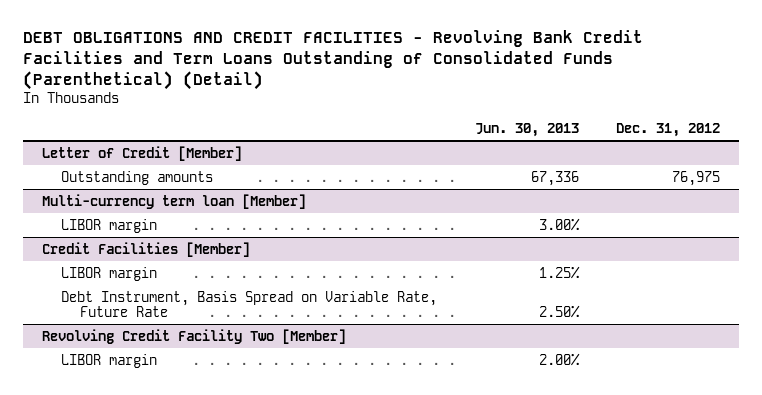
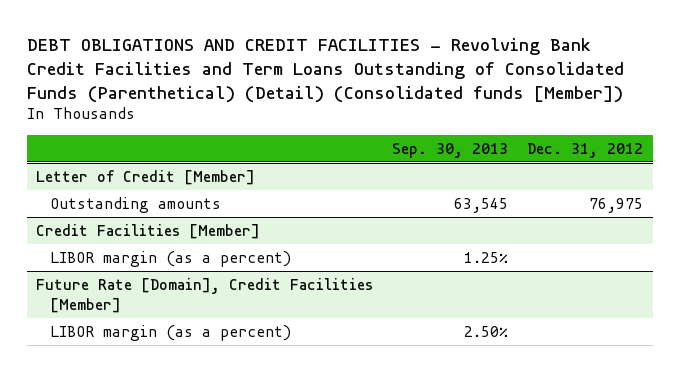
[22,30,643,91] DEBT OBLIGATIONS AND CREDIT FACILITIES - Revolving Bank Credit Facilities and Term Loans Outstanding of Consolidated Funds (Parenthetical) (Detail) -> [26,37,624,103] DEBT OBLIGATIONS AND CREDIT FACILITIES - Revolving Bank Credit Facilities and Term Loans Outstanding of Consolidated Funds (Parenthetical) (Detail) (Consolidated funds [Member])
[474,123,579,138] Jun. 30, 2013 -> none
none -> [392,142,509,158] Sep. 30, 2013
[41,193,306,209] Multi-currency term loan [Member] -> none
[60,218,157,233] LIBOR margin -> none
[60,290,437,318] Debt Instrument, Basis Spread on Variable Rate, Future Rate -> none
[41,328,346,344] Revolving Credit Facility Two [Member] -> none
[60,353,157,368] LIBOR margin -> none
[60,266,157,281] LIBOR margin -> [50,250,292,267] LIBOR margin (as a percent)
none -> [36,277,374,313] Future Rate [Domain], Credit Facilities [Member]
none -> [50,324,292,341] LIBOR margin (as a percent)

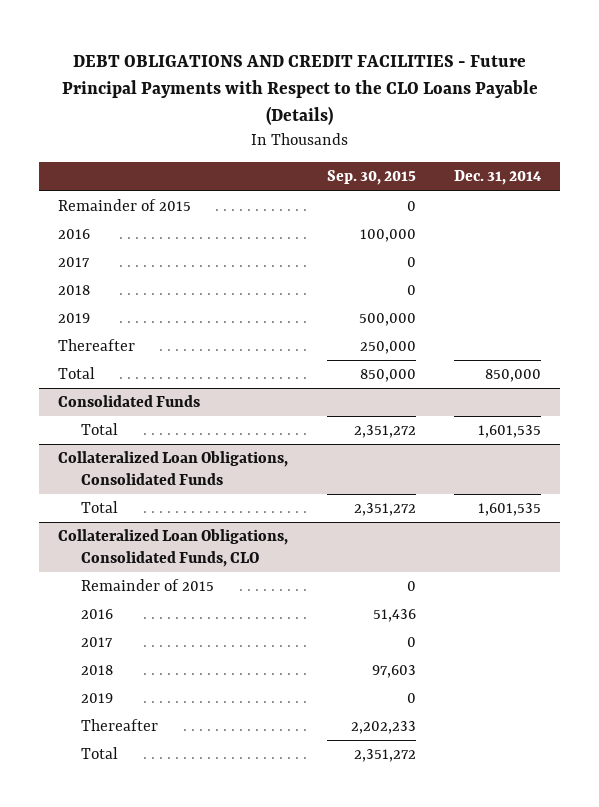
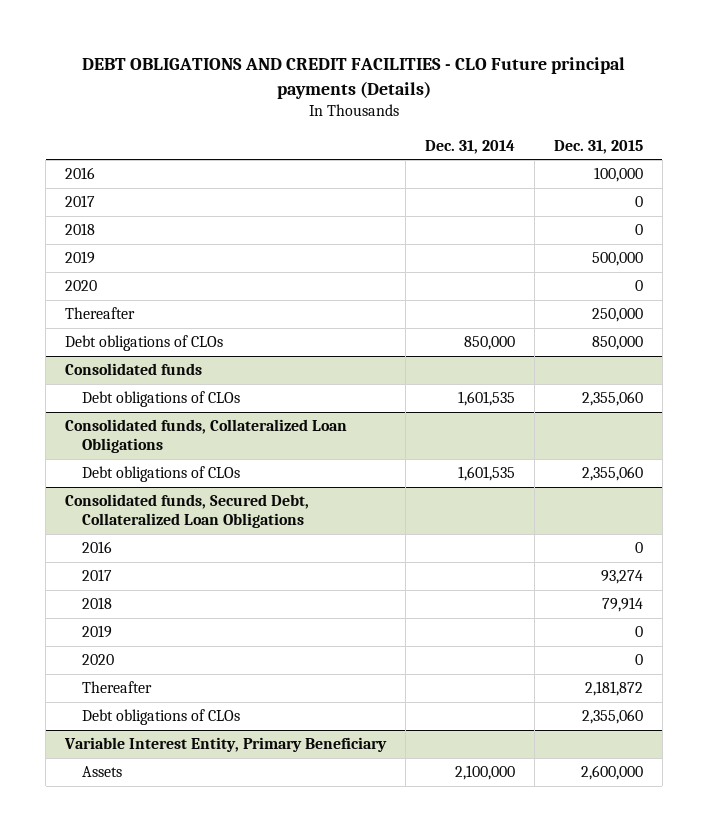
[61,54,538,126] DEBT OBLIGATIONS AND CREDIT FACILITIES - Future Principal Payments with Respect to the CLO Loans Payable (Details) -> [82,57,626,99] DEBT OBLIGATIONS AND CREDIT FACILITIES - CLO Future principal payments (Details)
[326,170,416,186] Sep. 30, 2015 -> none
none -> [553,139,643,154] Dec. 31, 2015
[58,199,192,212] Remainder of 2015 -> none
none -> [65,280,98,292] 2020
[80,579,214,592] Remainder of 2015 -> none
[58,367,96,380] Total -> [65,335,224,352] Debt obligations of CLOs
[58,395,201,408] Consolidated Funds -> [65,363,203,376] Consolidated funds
[80,423,118,436] Total -> [81,391,240,408] Debt obligations of CLOs
[58,451,289,486] Collateralized Loan Obligations, Consolidated Funds -> [65,419,348,454] Consolidated funds, Collateralized Loan Obligations
[80,501,118,514] Total -> [81,466,240,483] Debt obligations of CLOs
[58,529,289,568] Collateralized Loan Obligations, Consolidated Funds, CLO -> [65,494,310,529] Consolidated funds, Secured Debt, Collateralized Loan Obligations
none -> [81,654,114,666] 2020
[80,747,118,760] Total -> [81,709,240,726] Debt obligations of CLOs
none -> [64,737,388,753] Variable Interest Entity, Primary Beneficiary
none -> [81,766,122,778] Assets

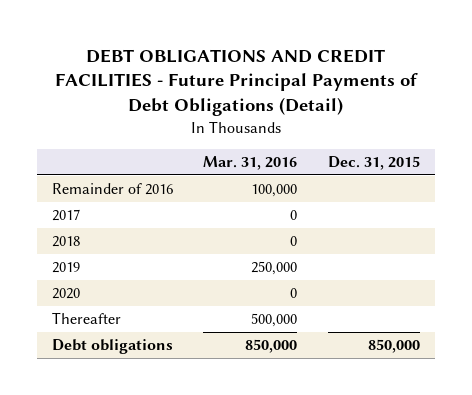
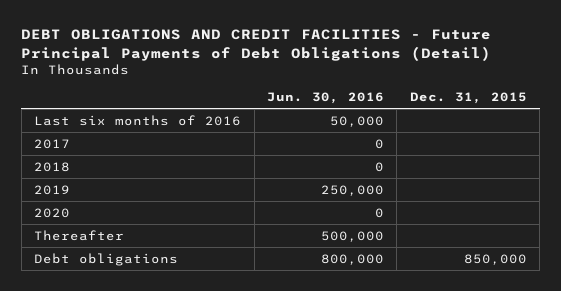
[203,156,298,171] Mar. 31, 2016 -> none
none -> [266,92,384,105] Jun. 30, 2016
[51,183,173,196] Remainder of 2016 -> [34,114,242,126] Last six months of 2016

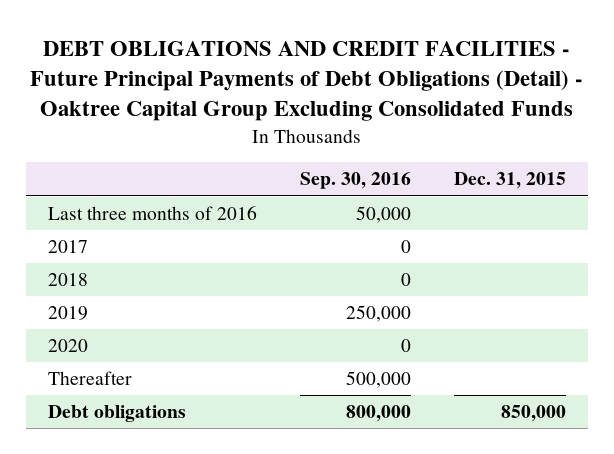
[21,29,492,61] DEBT OBLIGATIONS AND CREDIT FACILITIES - Future Principal Payments of Debt Obligations (Detail) -> [29,41,583,122] DEBT OBLIGATIONS AND CREDIT FACILITIES - Future Principal Payments of Debt Obligations (Detail) - Oaktree Capital Group Excluding Consolidated Funds
[266,92,384,105] Jun. 30, 2016 -> none
none -> [299,172,411,190] Sep. 30, 2016
[34,114,242,126] Last six months of 2016 -> [47,206,257,221] Last three months of 2016

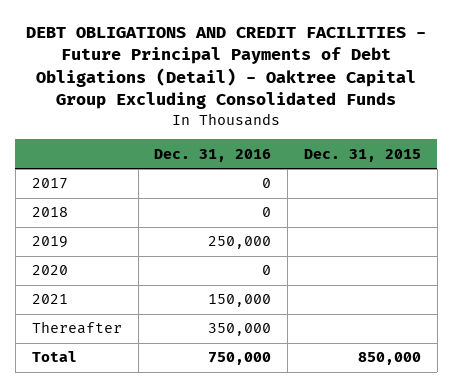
[299,172,411,190] Sep. 30, 2016 -> none
none -> [154,148,272,162] Dec. 31, 2016
[47,206,257,221] Last three months of 2016 -> none
none -> [31,294,68,305] 2021
[47,405,186,423] Debt obligations -> [31,351,77,363] Total

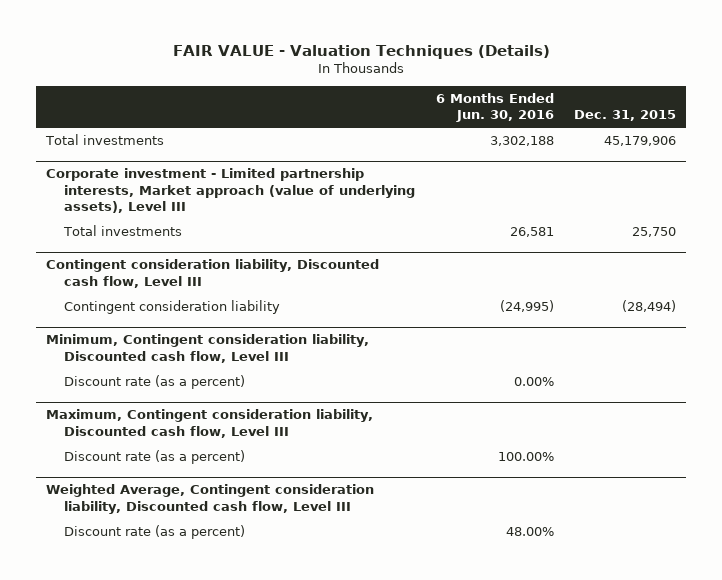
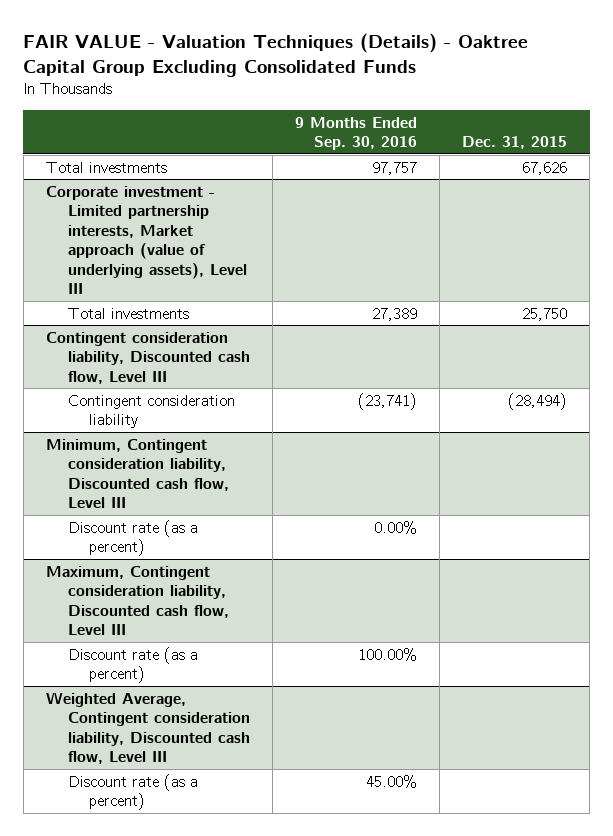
[172,44,550,59] FAIR VALUE - Valuation Techniques (Details) -> [23,32,529,77] FAIR VALUE - Valuation Techniques (Details) - Oaktree Capital Group Excluding Consolidated Funds
[435,93,554,123] 6 Months Ended Jun. 30, 2016 -> none
none -> [294,116,417,151] 9 Months Ended Sep. 30, 2016
[603,136,676,147] 45,179,906 -> [522,161,568,175] 67,626

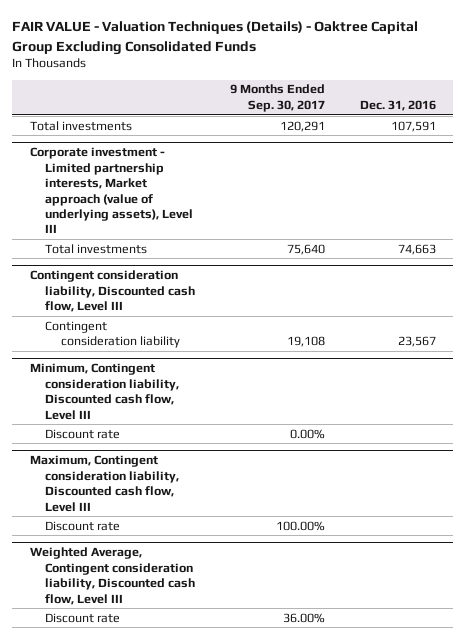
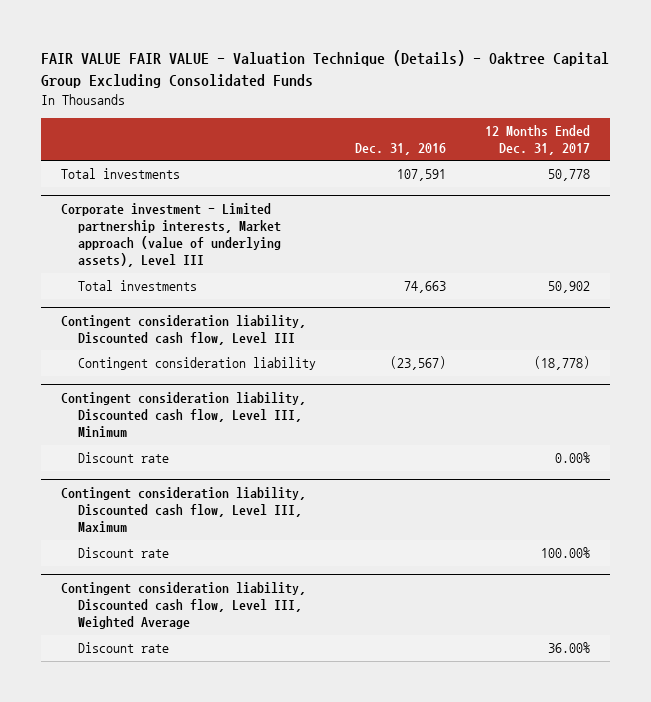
[12,21,419,55] FAIR VALUE - Valuation Techniques (Details) - Oaktree Capital Group Excluding Consolidated Funds -> [41,49,610,88] FAIR VALUE FAIR VALUE - Valuation Technique (Details) - Oaktree Capital Group Excluding Consolidated Funds
[229,84,325,112] 9 Months Ended Sep. 30, 2017 -> none
none -> [485,124,591,155] 12 Months Ended Dec. 31, 2017
[397,336,436,348] 23,567 -> [390,356,447,371] (23,567)
[29,363,180,420] Minimum, Contingent consideration liability, Discounted cash flow, Level III -> [60,391,306,438] Contingent consideration liability, Discounted cash flow, Level III, Minimum
[29,455,180,512] Maximum, Contingent consideration liability, Discounted cash flow, Level III -> [60,486,306,533] Contingent consideration liability, Discounted cash flow, Level III, Maximum
[29,547,196,605] Weighted Average, Contingent consideration liability, Discounted cash flow, Level III -> [60,581,306,630] Contingent consideration liability, Discounted cash flow, Level III, Weighted Average

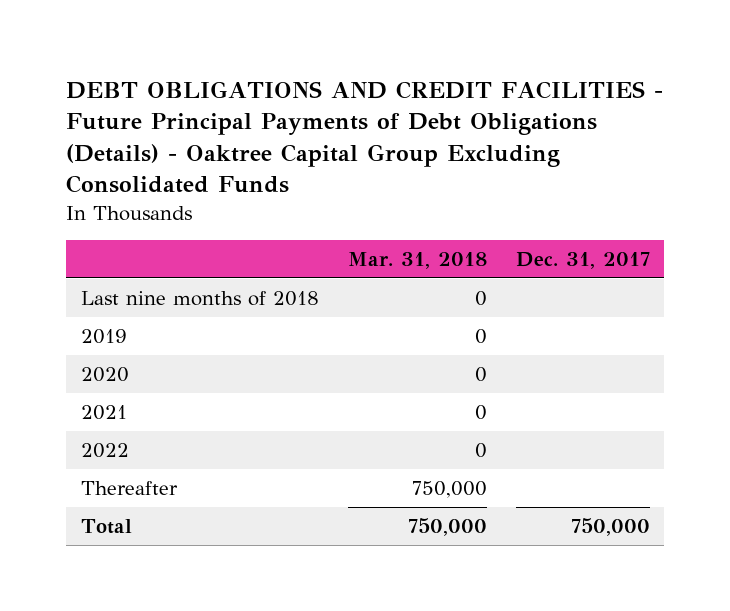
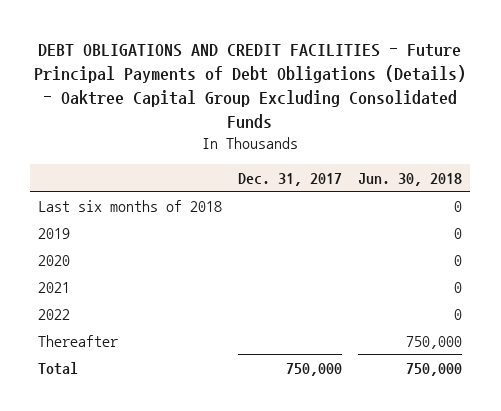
[347,251,487,269] Mar. 31, 2018 -> none
none -> [358,172,463,186] Jun. 30, 2018
[80,290,319,306] Last nine months of 2018 -> [38,199,223,212] Last six months of 2018

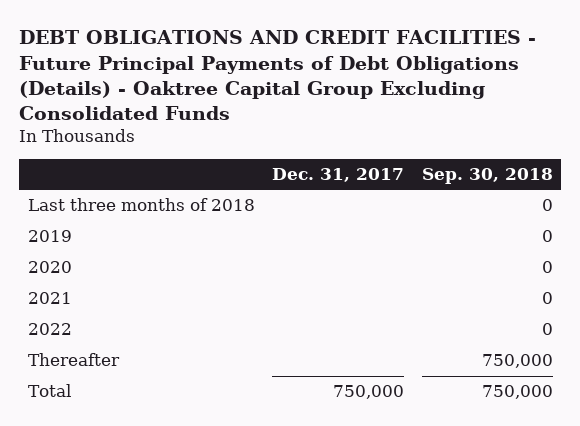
[358,172,463,186] Jun. 30, 2018 -> none
none -> [421,168,553,185] Sep. 30, 2018
[38,199,223,212] Last six months of 2018 -> [27,198,255,212] Last three months of 2018

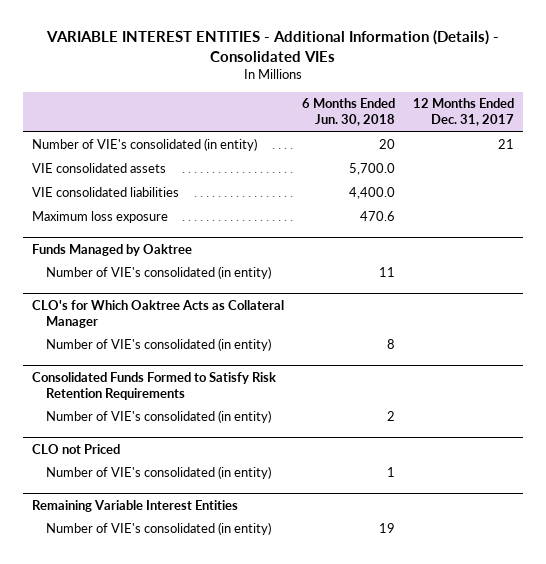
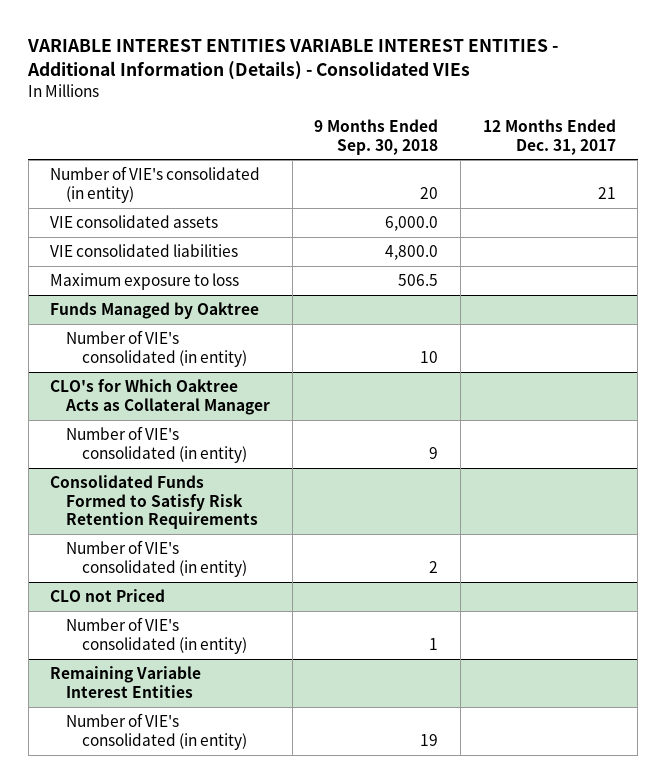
[46,30,500,62] VARIABLE INTEREST ENTITIES - Additional Information (Details) - Consolidated VIEs -> [27,38,559,80] VARIABLE INTEREST ENTITIES VARIABLE INTEREST ENTITIES - Additional Information (Details) - Consolidated VIEs
[302,98,396,127] 6 Months Ended Jun. 30, 2018 -> none
none -> [314,118,439,155] 9 Months Ended Sep. 30, 2018
[31,211,168,224] Maximum loss exposure -> [50,273,240,291] Maximum exposure to loss

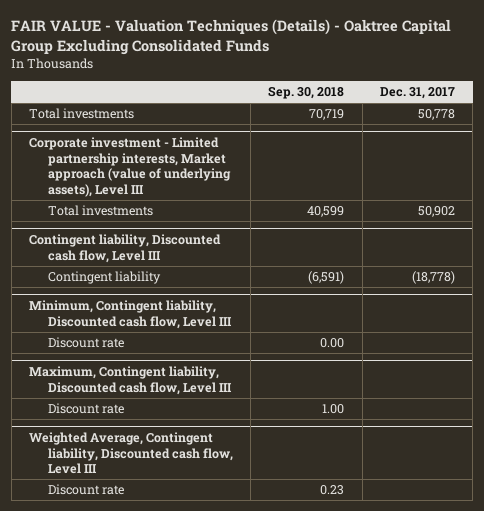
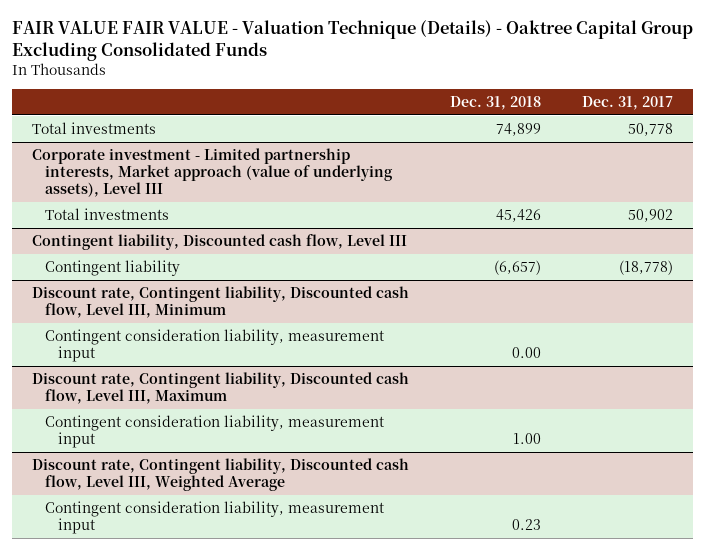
[11,19,452,55] FAIR VALUE - Valuation Techniques (Details) - Oaktree Capital Group Excluding Consolidated Funds -> [11,19,693,61] FAIR VALUE FAIR VALUE - Valuation Technique (Details) - Oaktree Capital Group Excluding Consolidated Funds
[268,86,345,100] Sep. 30, 2018 -> none
none -> [449,95,541,110] Dec. 31, 2018
[29,300,232,329] Minimum, Contingent liability, Discounted cash flow, Level III -> [31,286,409,319] Discount rate, Contingent liability, Discounted cash flow, Level III, Minimum
[47,337,124,349] Discount rate -> [44,329,384,363] Contingent consideration liability, measurement input
[29,366,232,395] Maximum, Contingent liability, Discounted cash flow, Level III -> [31,372,409,405] Discount rate, Contingent liability, Discounted cash flow, Level III, Maximum
[47,403,124,415] Discount rate -> [44,415,384,449] Contingent consideration liability, measurement input
[29,432,233,475] Weighted Average, Contingent liability, Discounted cash flow, Level III -> [31,458,409,492] Discount rate, Contingent liability, Discounted cash flow, Level III, Weighted Average
[47,484,124,496] Discount rate -> [44,501,384,535] Contingent consideration liability, measurement input

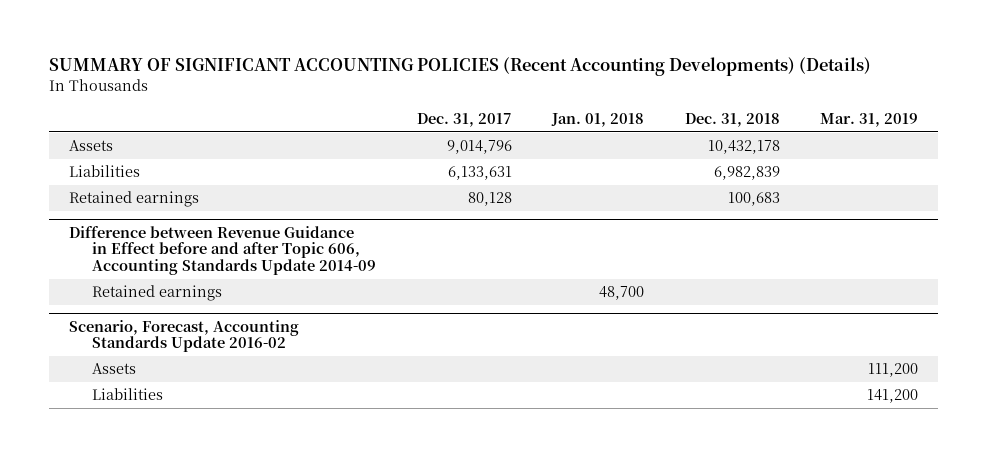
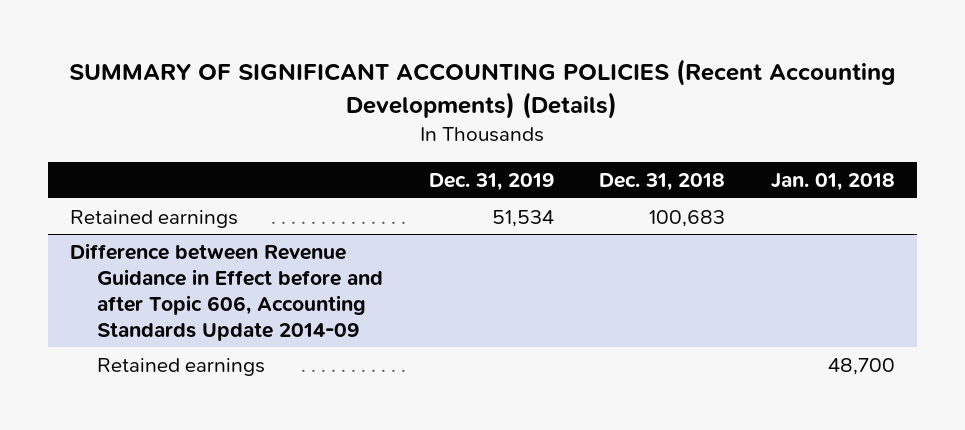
[416,112,512,127] Dec. 31, 2017 -> none
[820,112,919,127] Mar. 31, 2019 -> none
none -> [428,173,554,192] Dec. 31, 2019
[69,140,114,152] Assets -> none
[69,165,141,178] Liabilities -> none
[69,319,300,353] Scenario, Forecast, Accounting Standards Update 2016-02 -> none
[92,363,137,375] Assets -> none
[92,388,164,401] Liabilities -> none

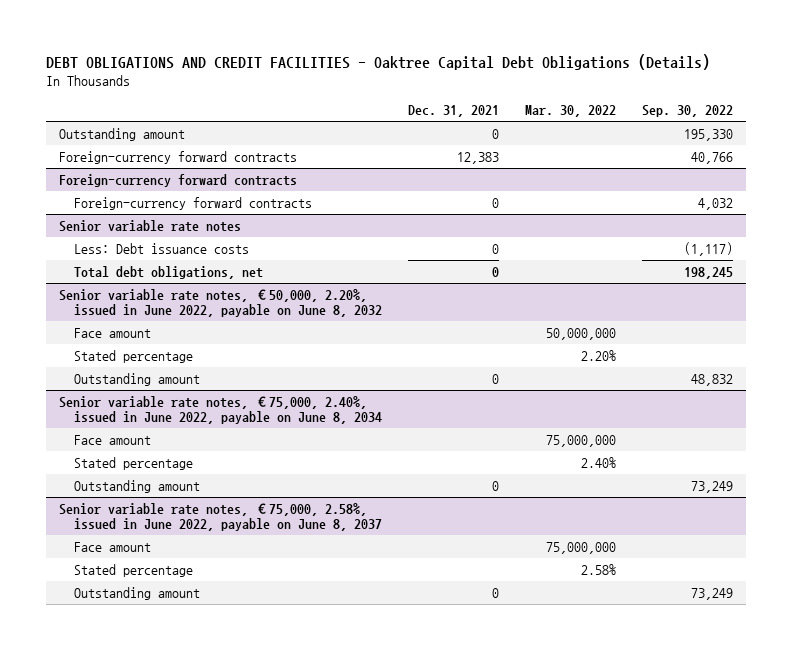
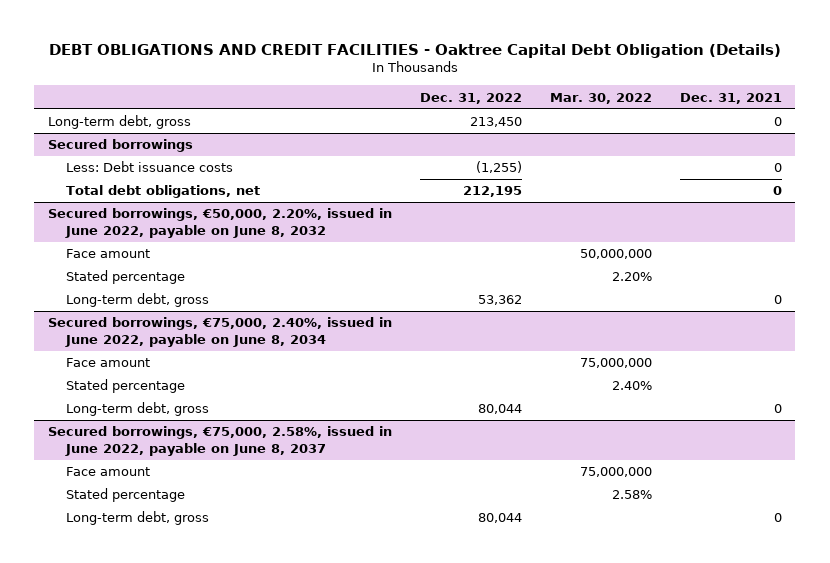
[45,53,710,70] DEBT OBLIGATIONS AND CREDIT FACILITIES - Oaktree Capital Debt Obligations (Details) -> [48,43,781,58] DEBT OBLIGATIONS AND CREDIT FACILITIES - Oaktree Capital Debt Obligation (Details)
[642,105,734,118] Sep. 30, 2022 -> none
none -> [420,92,523,104] Dec. 31, 2022
[58,150,297,164] Foreign-currency forward contracts -> none
[58,173,297,187] Foreign-currency forward contracts -> none
[74,196,313,210] Foreign-currency forward contracts -> none
[58,127,185,141] Outstanding amount -> [48,115,192,130] Long-term debt, gross
[58,219,241,232] Senior variable rate notes -> [48,139,194,153] Secured borrowings
[58,288,383,318] Senior variable rate notes, €50,000, 2.20%, issued in June 2022, payable on June 8, 2032 -> [48,208,393,238] Secured borrowings, €50,000, 2.20%, issued in June 2022, payable on June 8, 2032
[74,372,201,386] Outstanding amount -> [65,293,209,308] Long-term debt, gross
[58,395,383,425] Senior variable rate notes, €75,000, 2.40%, issued in June 2022, payable on June 8, 2034 -> [48,317,393,347] Secured borrowings, €75,000, 2.40%, issued in June 2022, payable on June 8, 2034
[74,479,201,493] Outstanding amount -> [65,402,209,417] Long-term debt, gross
[58,502,383,532] Senior variable rate notes, €75,000, 2.58%, issued in June 2022, payable on June 8, 2037 -> [48,426,393,456] Secured borrowings, €75,000, 2.58%, issued in June 2022, payable on June 8, 2037
[74,586,201,600] Outstanding amount -> [65,511,209,526] Long-term debt, gross

